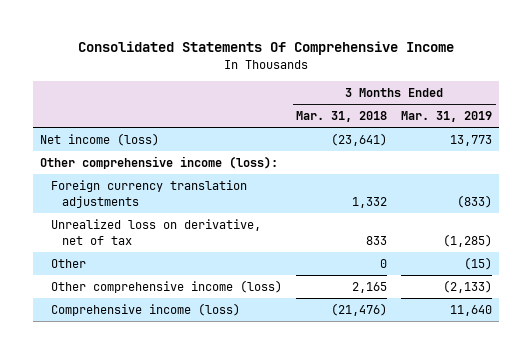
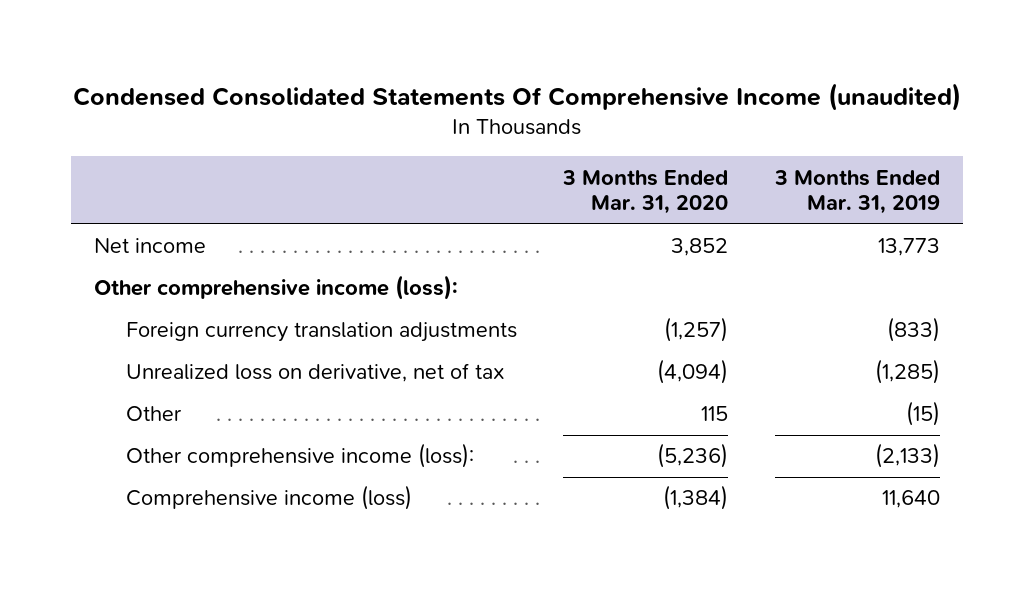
[78,41,455,56] Consolidated Statements Of Comprehensive Income -> [72,82,961,111] Condensed Consolidated Statements Of Comprehensive Income (unaudited)
[296,111,388,123] Mar. 31, 2018 -> none
none -> [562,169,729,215] 3 Months Ended Mar. 31, 2020
[40,133,160,147] Net income (loss) -> [94,238,207,254] Net income
[51,280,283,294] Other comprehensive income (loss) -> [125,443,474,469] Other comprehensive income (loss):

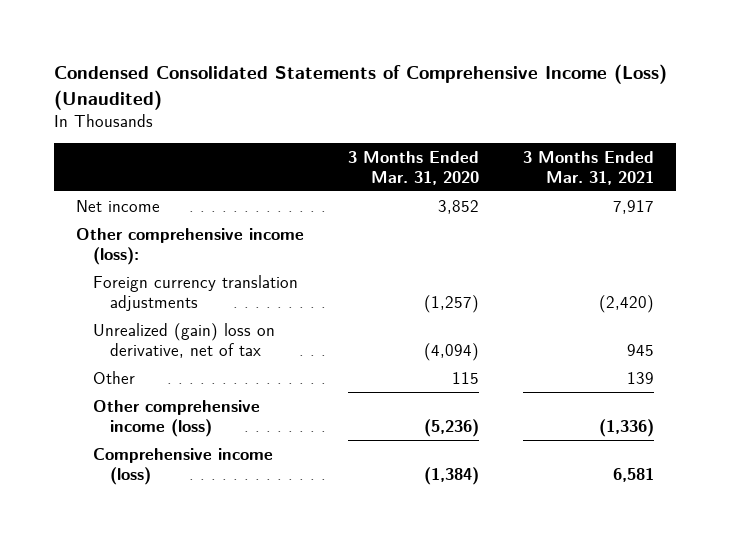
[72,82,961,111] Condensed Consolidated Statements Of Comprehensive Income (unaudited) -> [53,64,667,110] Condensed Consolidated Statements of Comprehensive Income (Loss) (Unaudited)
[773,169,940,215] 3 Months Ended Mar. 31, 2019 -> none
none -> [523,150,655,185] 3 Months Ended Mar. 31, 2021
[125,363,505,383] Unrealized loss on derivative, net of tax -> [92,322,275,358] Unrealized (gain) loss on derivative, net of tax
[125,443,474,469] Other comprehensive income (loss): -> [92,399,260,437] Other comprehensive income (loss)

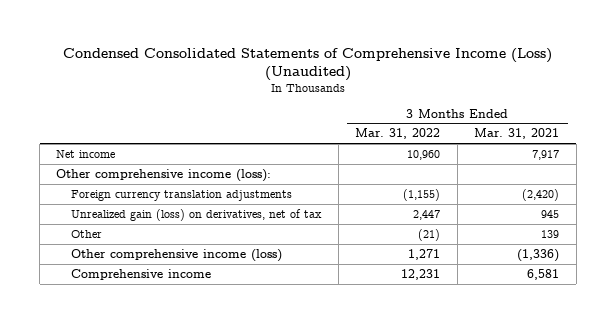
[347,150,479,185] 3 Months Ended Mar. 31, 2020 -> none
none -> [355,128,441,140] Mar. 31, 2022
[92,322,275,358] Unrealized (gain) loss on derivative, net of tax -> [71,208,323,221] Unrealized gain (loss) on derivatives, net of tax
[92,447,273,485] Comprehensive income (loss) -> [71,268,212,280] Comprehensive income

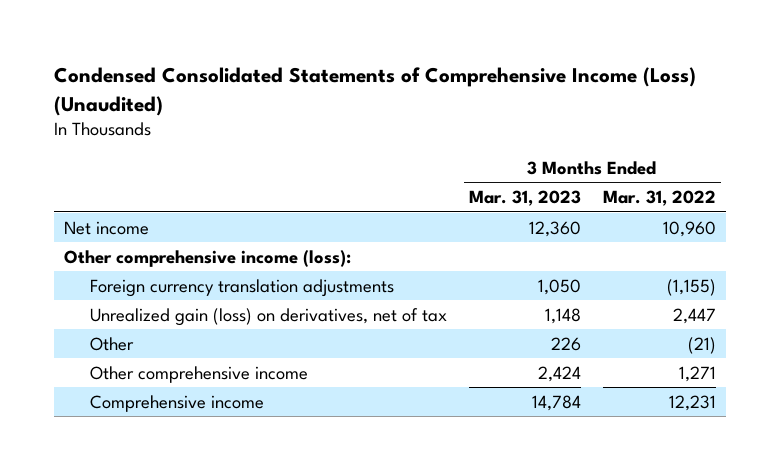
[474,128,560,140] Mar. 31, 2021 -> none
none -> [468,190,581,207] Mar. 31, 2023
[71,248,283,262] Other comprehensive income (loss) -> [90,365,309,383] Other comprehensive income

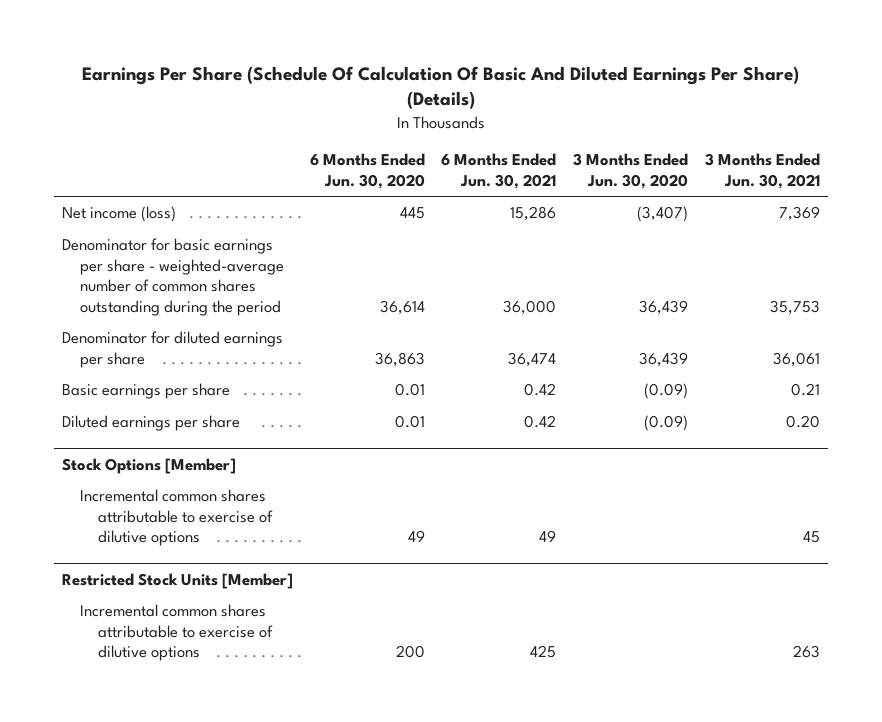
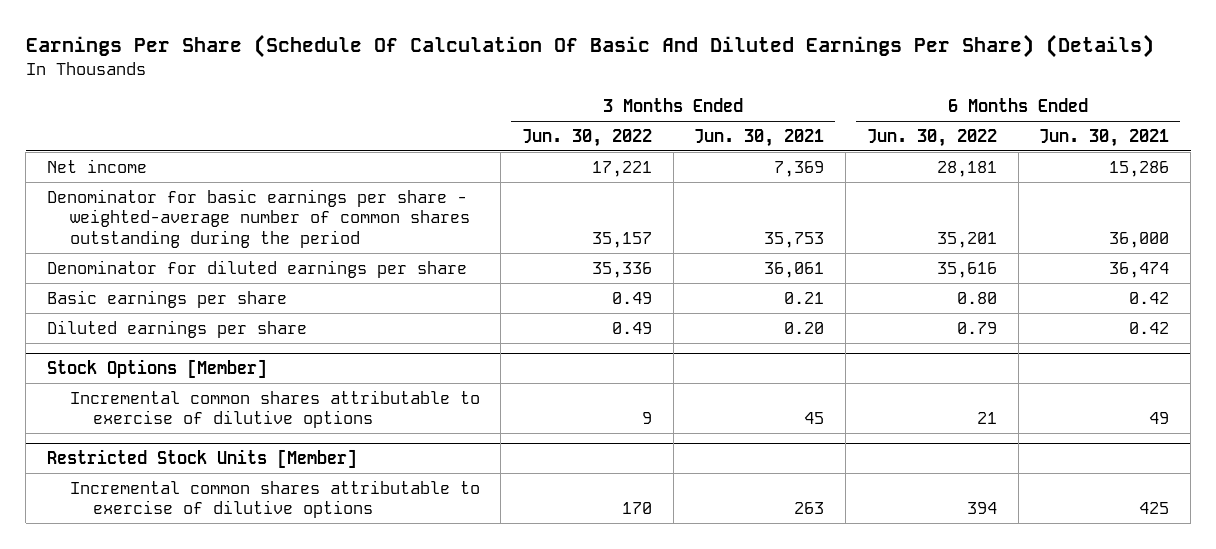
[309,153,425,190] 6 Months Ended Jun. 30, 2020 -> none
[573,153,689,190] 3 Months Ended Jun. 30, 2020 -> none
none -> [522,128,653,147] Jun. 30, 2022
none -> [866,128,997,147] Jun. 30, 2022
[62,206,177,223] Net income (loss) -> [46,158,147,173] Net income

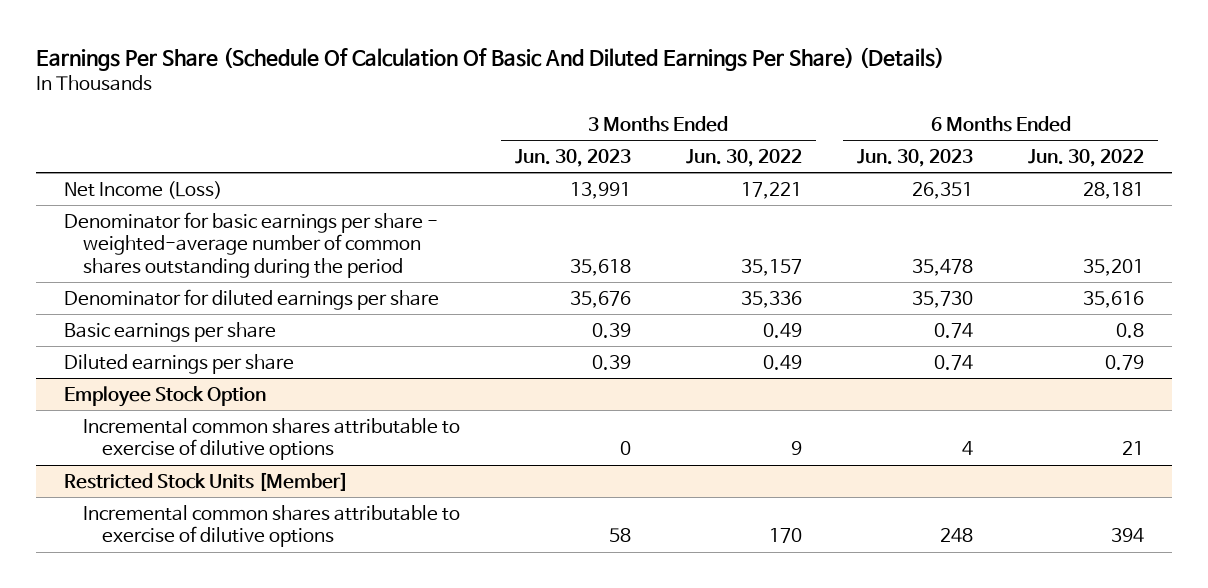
[694,128,825,147] Jun. 30, 2021 -> none
[1039,128,1170,147] Jun. 30, 2021 -> none
none -> [514,148,631,167] Jun. 30, 2023
none -> [857,148,974,167] Jun. 30, 2023
[46,158,147,173] Net income -> [63,180,222,199] Net Income (Loss)
[956,291,997,304] 0.80 -> [1116,322,1145,338] 0.8
[46,358,267,378] Stock Options [Member] -> [63,385,266,407] Employee Stock Option

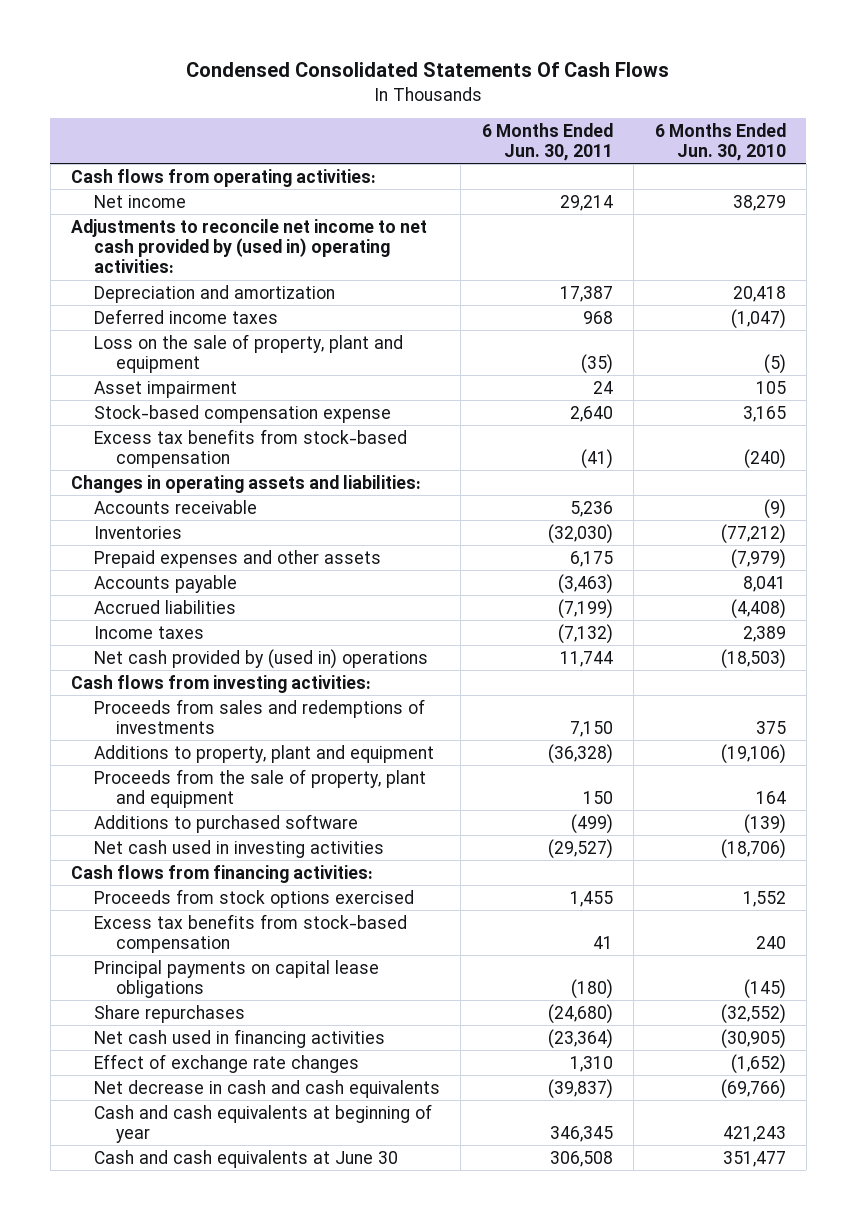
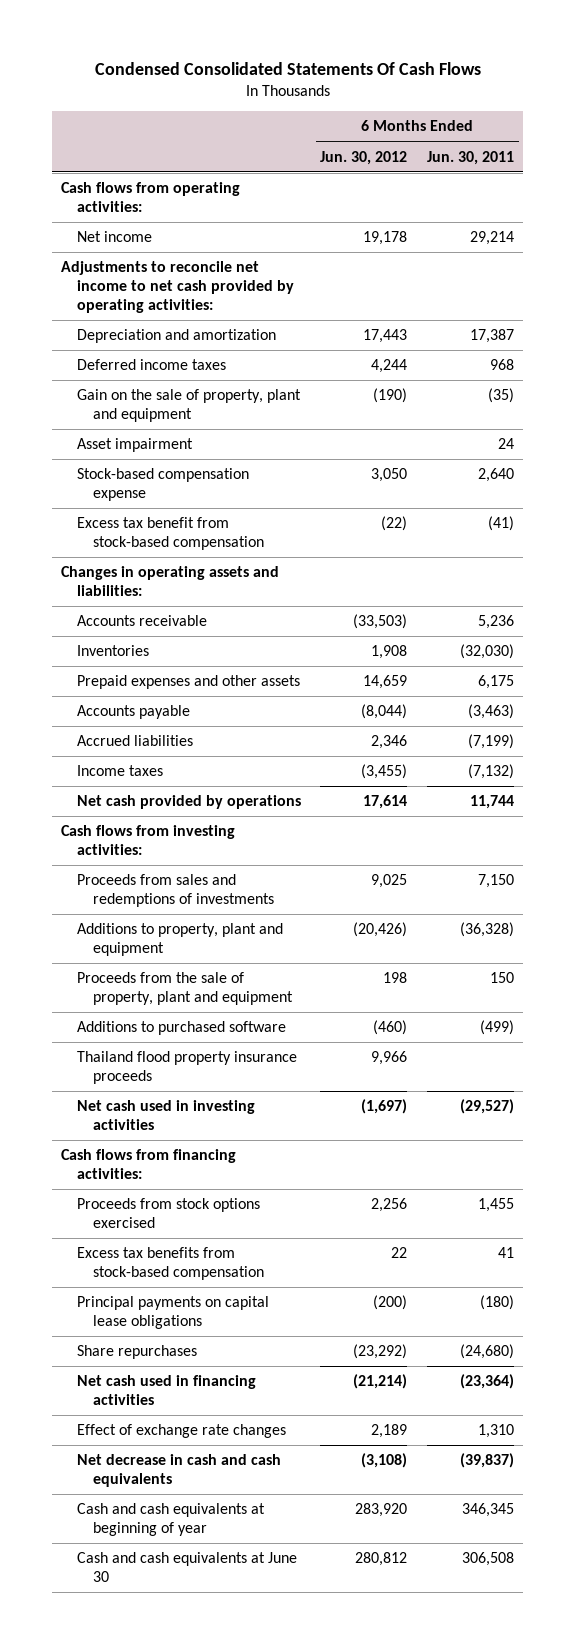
[654,122,786,161] 6 Months Ended Jun. 30, 2010 -> none
none -> [320,150,408,165] Jun. 30, 2012
[71,218,428,274] Adjustments to reconcile net income to net cash provided by (used in) operating activities: -> [61,261,295,313] Adjustments to reconcile net income to net cash provided by operating activities:
[93,333,403,373] Loss on the sale of property, plant and equipment -> [77,389,302,422] Gain on the sale of property, plant and equipment
[93,428,407,468] Excess tax benefits from stock-based compensation -> [77,517,264,550] Excess tax benefit from stock-based compensation
[93,648,428,669] Net cash provided by (used in) operations -> [77,795,302,810] Net cash provided by operations
none -> [77,1051,298,1084] Thailand flood property insurance proceeds

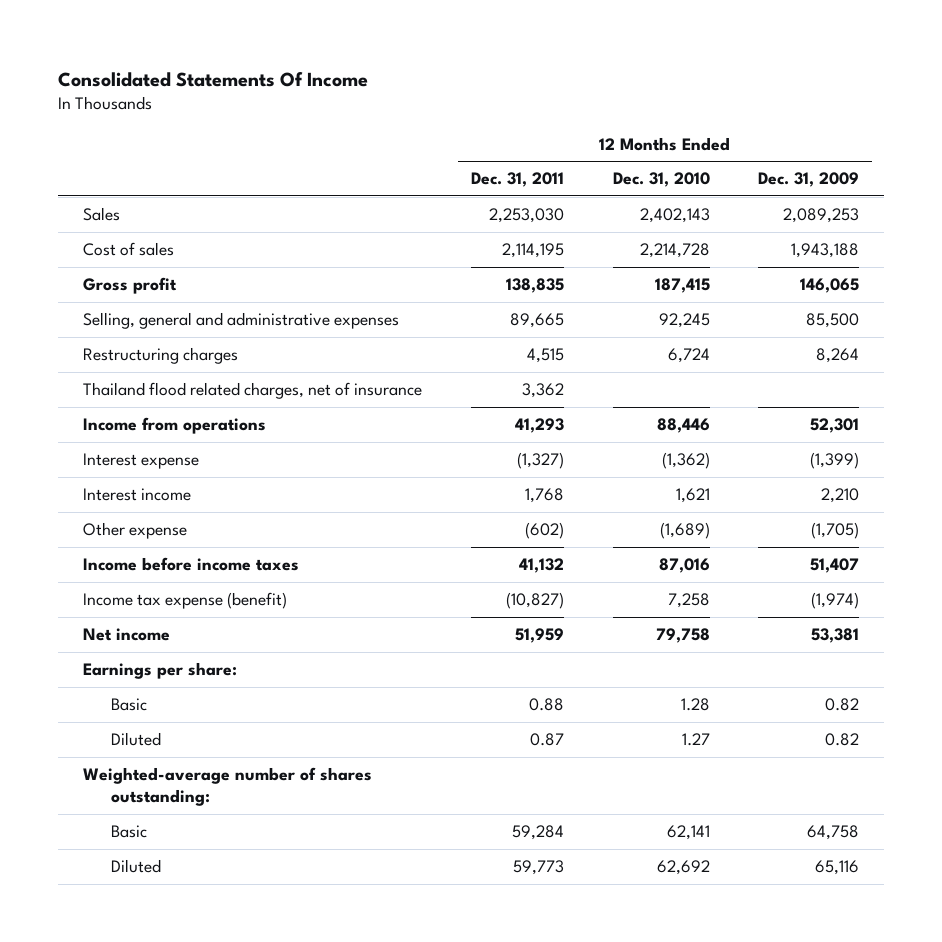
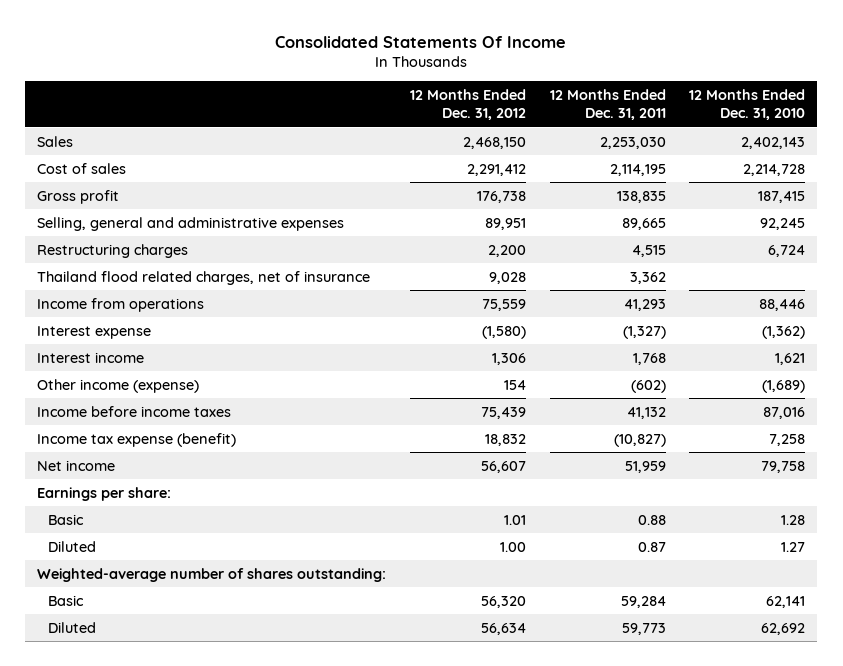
[758,172,860,188] Dec. 31, 2009 -> none
none -> [409,88,526,121] 12 Months Ended Dec. 31, 2012
[82,522,187,540] Other expense -> [37,378,200,393] Other income (expense)

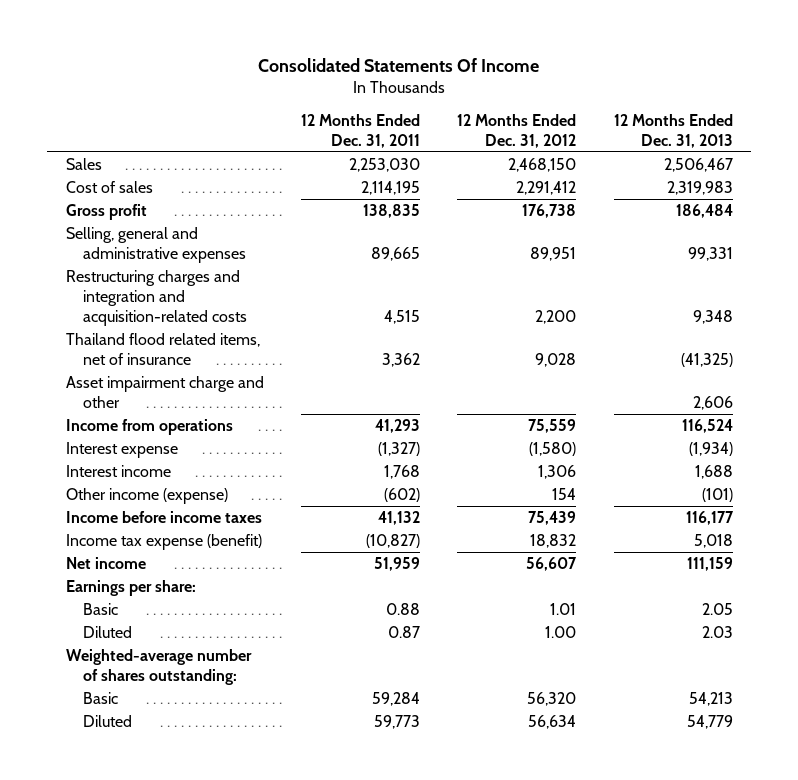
[689,88,806,121] 12 Months Ended Dec. 31, 2010 -> none
none -> [613,114,733,148] 12 Months Ended Dec. 31, 2013
[37,243,189,258] Restructuring charges -> [65,270,248,326] Restructuring charges and integration and acquisition-related costs
[37,270,371,285] Thailand flood related charges, net of insurance -> [65,333,260,365] Thailand flood related items, net of insurance
none -> [65,376,264,408] Asset impairment charge and other

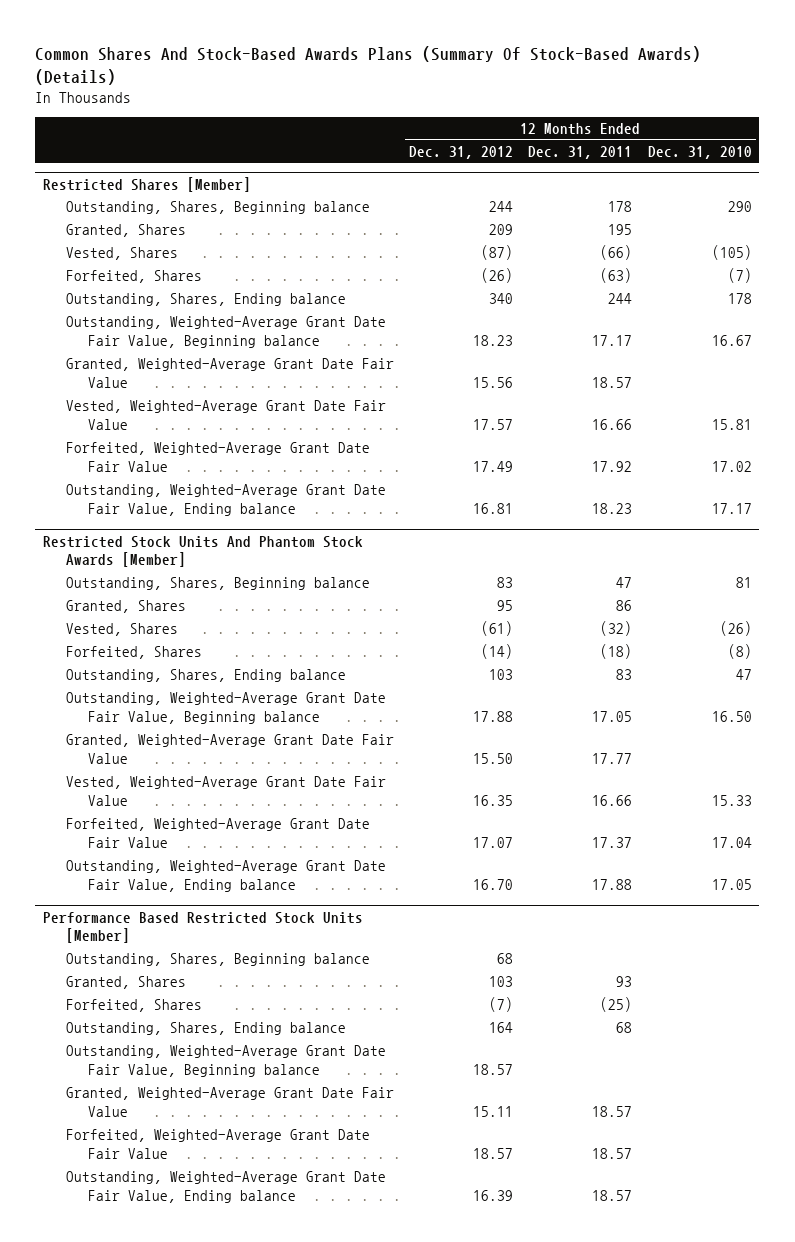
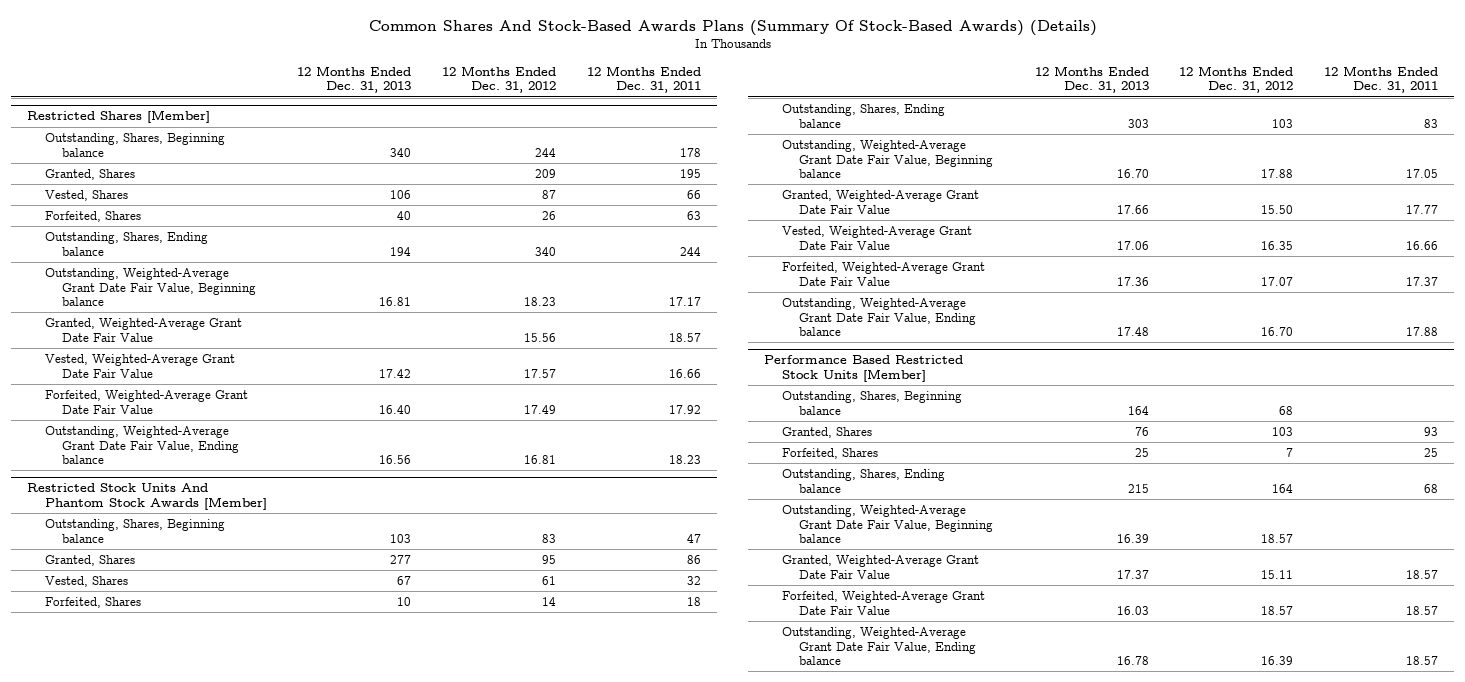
[647,145,752,159] Dec. 31, 2010 -> none
none -> [297,65,412,94] 12 Months Ended Dec. 31, 2013
[481,245,514,261] (87) -> [542,190,557,200] 87
[600,245,633,261] (66) -> [687,190,702,200] 66
[481,268,514,284] (26) -> [542,211,557,221] 26
[600,268,633,284] (63) -> [687,211,702,221] 63
[481,621,514,637] (61) -> [542,576,557,586] 61
[600,621,633,637] (32) -> [687,576,702,586] 32
[481,644,514,660] (14) -> [542,597,557,607] 14
[600,644,633,660] (18) -> [687,597,702,607] 18
[489,997,514,1013] (7) -> [1286,448,1294,458] 7
[600,997,633,1013] (25) -> [1424,448,1439,458] 25

